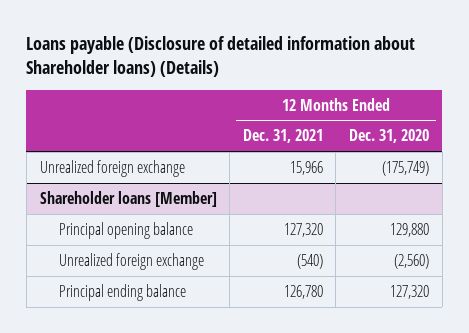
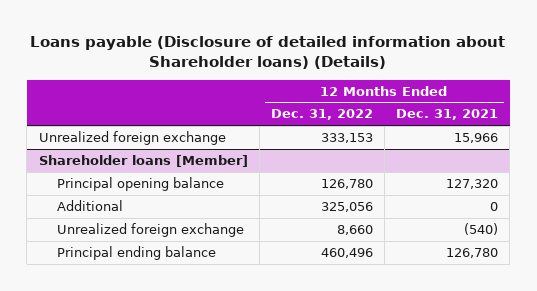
[349,129,430,144] Dec. 31, 2020 -> none
none -> [270,109,373,121] Dec. 31, 2022
none -> [56,199,123,211] Additional

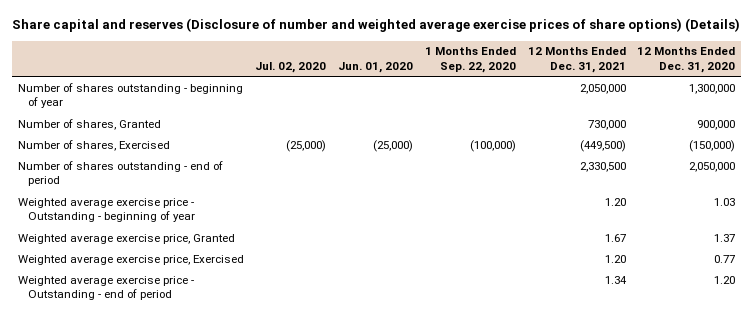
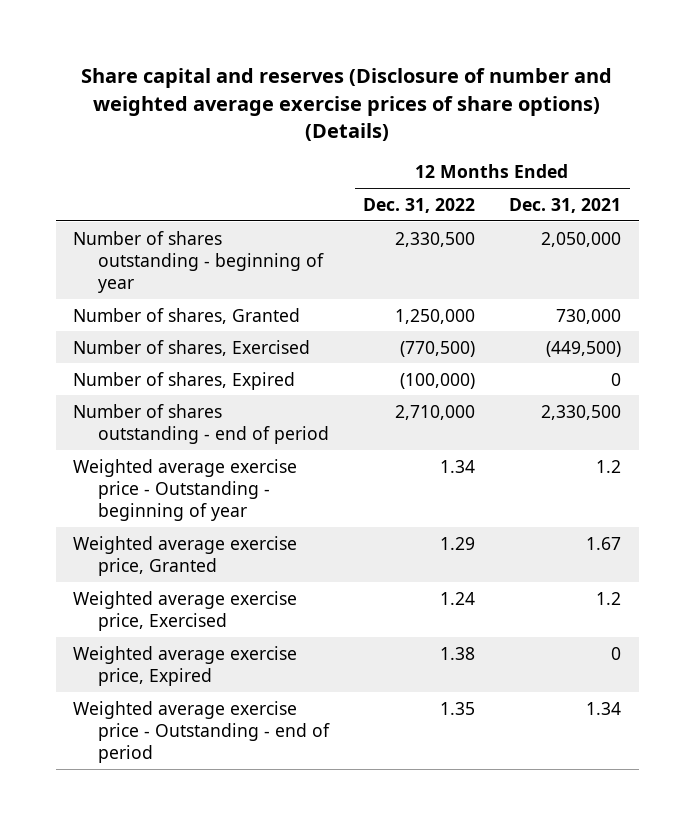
[255,61,327,73] Jul. 02, 2020 -> none
[338,61,414,73] Jun. 01, 2020 -> none
[424,47,516,73] 1 Months Ended Sep. 22, 2020 -> none
[637,47,736,73] 12 Months Ended Dec. 31, 2020 -> none
none -> [363,197,476,213] Dec. 31, 2022
none -> [73,371,296,390] Number of shares, Expired
[604,197,626,206] 1.20 -> [596,459,622,473] 1.2
[604,254,626,263] 1.20 -> [596,591,622,605] 1.2
none -> [73,645,298,686] Weighted average exercise price, Expired

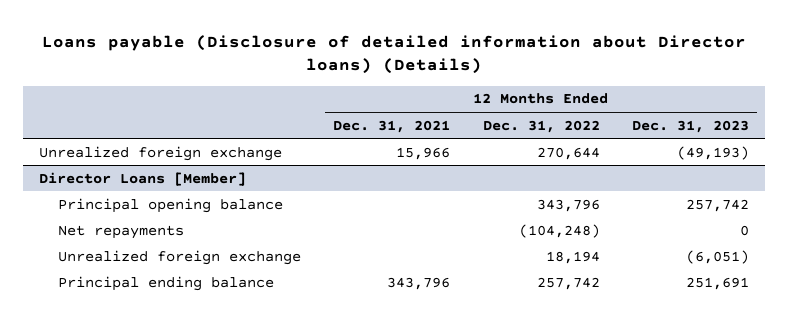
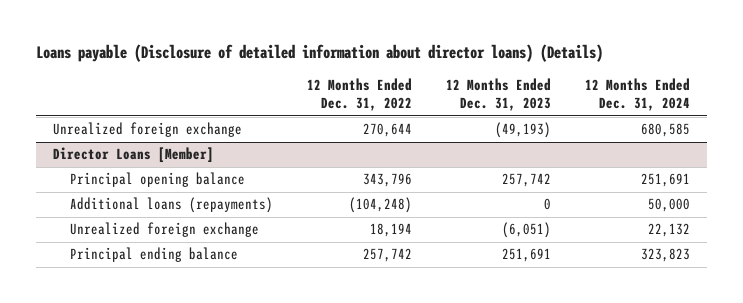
[42,34,747,75] Loans payable (Disclosure of detailed information about Director loans) (Details) -> [36,44,604,63] Loans payable (Disclosure of detailed information about director loans) (Details)
[333,119,451,133] Dec. 31, 2021 -> none
none -> [584,78,690,112] 12 Months Ended Dec. 31, 2024
[58,224,185,239] Net repayments -> [69,197,273,214] Additional loans (repayments)

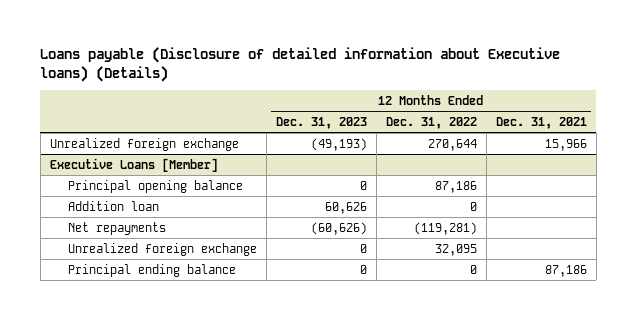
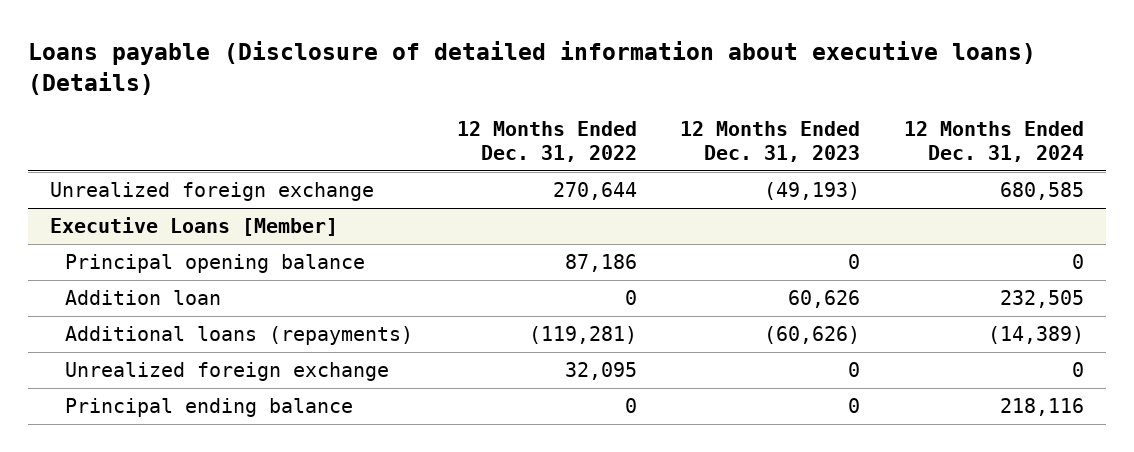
[40,47,561,83] Loans payable (Disclosure of detailed information about Executive loans) (Details) -> [28,40,1037,95] Loans payable (Disclosure of detailed information about executive loans) (Details)
[495,116,587,129] Dec. 31, 2021 -> none
none -> [904,121,1085,163] 12 Months Ended Dec. 31, 2024
[67,221,166,235] Net repayments -> [64,326,413,346] Additional loans (repayments)

